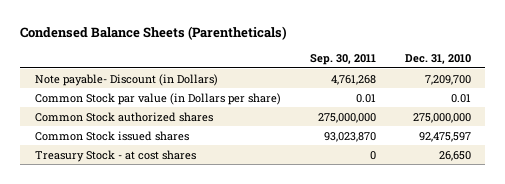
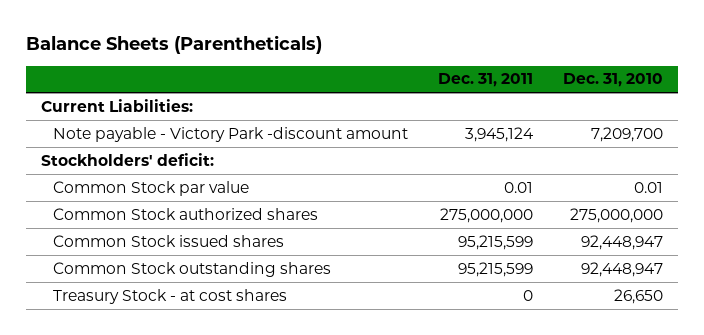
[20,26,288,41] Condensed Balance Sheets (Parentheticals) -> [25,34,322,54] Balance Sheets (Parentheticals)
[309,54,376,66] Sep. 30, 2011 -> none
none -> [438,73,534,88] Dec. 31, 2011
none -> [40,98,193,112] Current Liabilities:
[34,73,218,86] Note payable- Discount (in Dollars) -> [52,126,408,142] Note payable - Victory Park -discount amount
none -> [40,152,214,166] Stockholders' deficit:
[34,92,281,105] Common Stock par value (in Dollars per share) -> [52,180,249,196] Common Stock par value
[418,131,471,142] 92,475,597 -> [581,234,664,250] 92,448,947
none -> [52,261,331,277] Common Stock outstanding shares

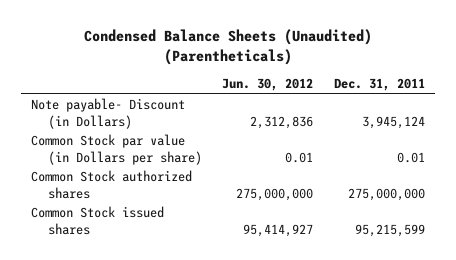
[25,34,322,54] Balance Sheets (Parentheticals) -> [84,29,373,65] Condensed Balance Sheets (Unaudited) (Parentheticals)
[563,73,664,88] Dec. 31, 2010 -> none
none -> [222,78,314,92] Jun. 30, 2012
[40,98,193,112] Current Liabilities: -> none
[40,152,214,166] Stockholders' deficit: -> none
[52,126,408,142] Note payable - Victory Park -discount amount -> [31,98,186,129] Note payable- Discount (in Dollars)
[52,180,249,196] Common Stock par value -> [31,134,202,165] Common Stock par value (in Dollars per share)
[52,261,331,277] Common Stock outstanding shares -> none
[52,288,287,304] Treasury Stock - at cost shares -> none

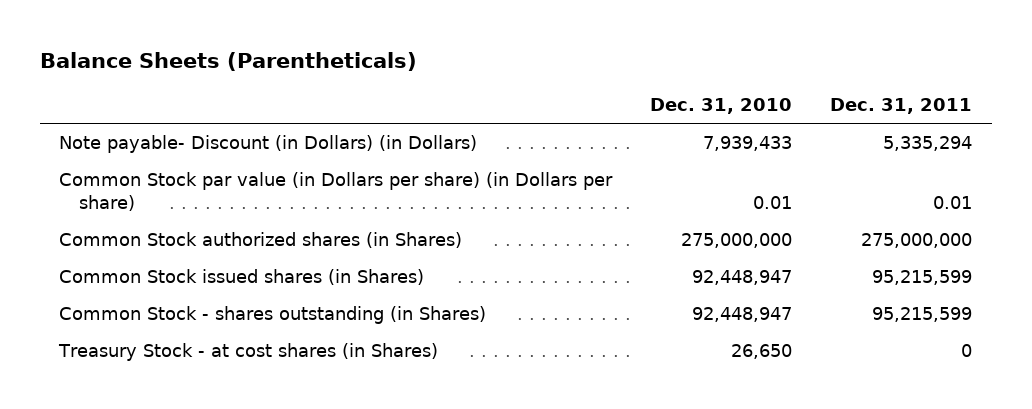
[84,29,373,65] Condensed Balance Sheets (Unaudited) (Parentheticals) -> [40,51,418,71] Balance Sheets (Parentheticals)
[222,78,314,92] Jun. 30, 2012 -> none
none -> [650,98,793,115] Dec. 31, 2010
[31,98,186,129] Note payable- Discount (in Dollars) -> [59,135,478,154] Note payable- Discount (in Dollars) (in Dollars)
[361,115,425,129] 3,945,124 -> [883,136,973,152] 5,335,294
[31,134,202,165] Common Stock par value (in Dollars per share) -> [59,172,614,212] Common Stock par value (in Dollars per share) (in Dollars per share)
[31,170,193,199] Common Stock authorized shares -> [59,232,463,249] Common Stock authorized shares (in Shares)
[31,206,165,235] Common Stock issued shares -> [59,269,425,286] Common Stock issued shares (in Shares)
none -> [59,306,487,325] Common Stock - shares outstanding (in Shares)
none -> [58,343,439,362] Treasury Stock - at cost shares (in Shares)

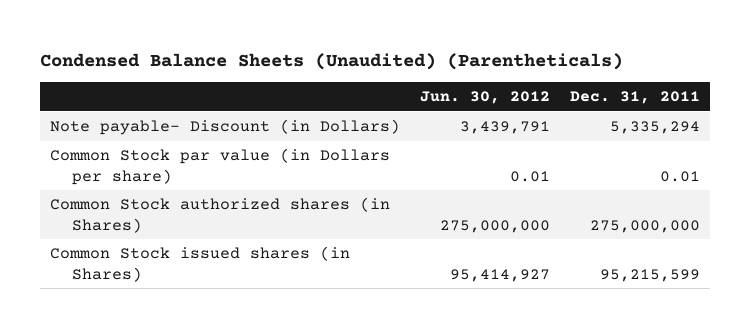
[40,51,418,71] Balance Sheets (Parentheticals) -> [40,53,624,71] Condensed Balance Sheets (Unaudited) (Parentheticals)
[650,98,793,115] Dec. 31, 2010 -> none
none -> [420,91,551,105] Jun. 30, 2012
[59,135,478,154] Note payable- Discount (in Dollars) (in Dollars) -> [50,119,401,136] Note payable- Discount (in Dollars)
[59,172,614,212] Common Stock par value (in Dollars per share) (in Dollars per share) -> [50,148,391,185] Common Stock par value (in Dollars per share)
[59,306,487,325] Common Stock - shares outstanding (in Shares) -> none
[58,343,439,362] Treasury Stock - at cost shares (in Shares) -> none

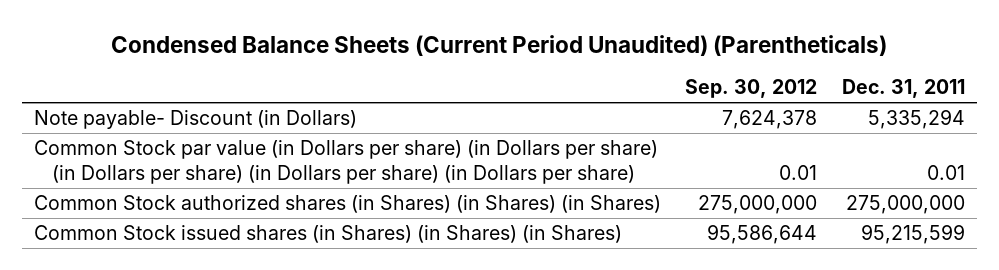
[40,53,624,71] Condensed Balance Sheets (Unaudited) (Parentheticals) -> [111,34,888,56] Condensed Balance Sheets (Current Period Unaudited) (Parentheticals)
[420,91,551,105] Jun. 30, 2012 -> none
none -> [685,79,818,99] Sep. 30, 2012
[50,148,391,185] Common Stock par value (in Dollars per share) -> [34,140,659,184] Common Stock par value (in Dollars per share) (in Dollars per share) (in Dollars per share) (in Dollars per share) (in Dollars per share)
[50,197,391,233] Common Stock authorized shares (in Shares) -> [34,195,662,214] Common Stock authorized shares (in Shares) (in Shares) (in Shares)
[50,246,351,282] Common Stock issued shares (in Shares) -> [34,225,623,244] Common Stock issued shares (in Shares) (in Shares) (in Shares)

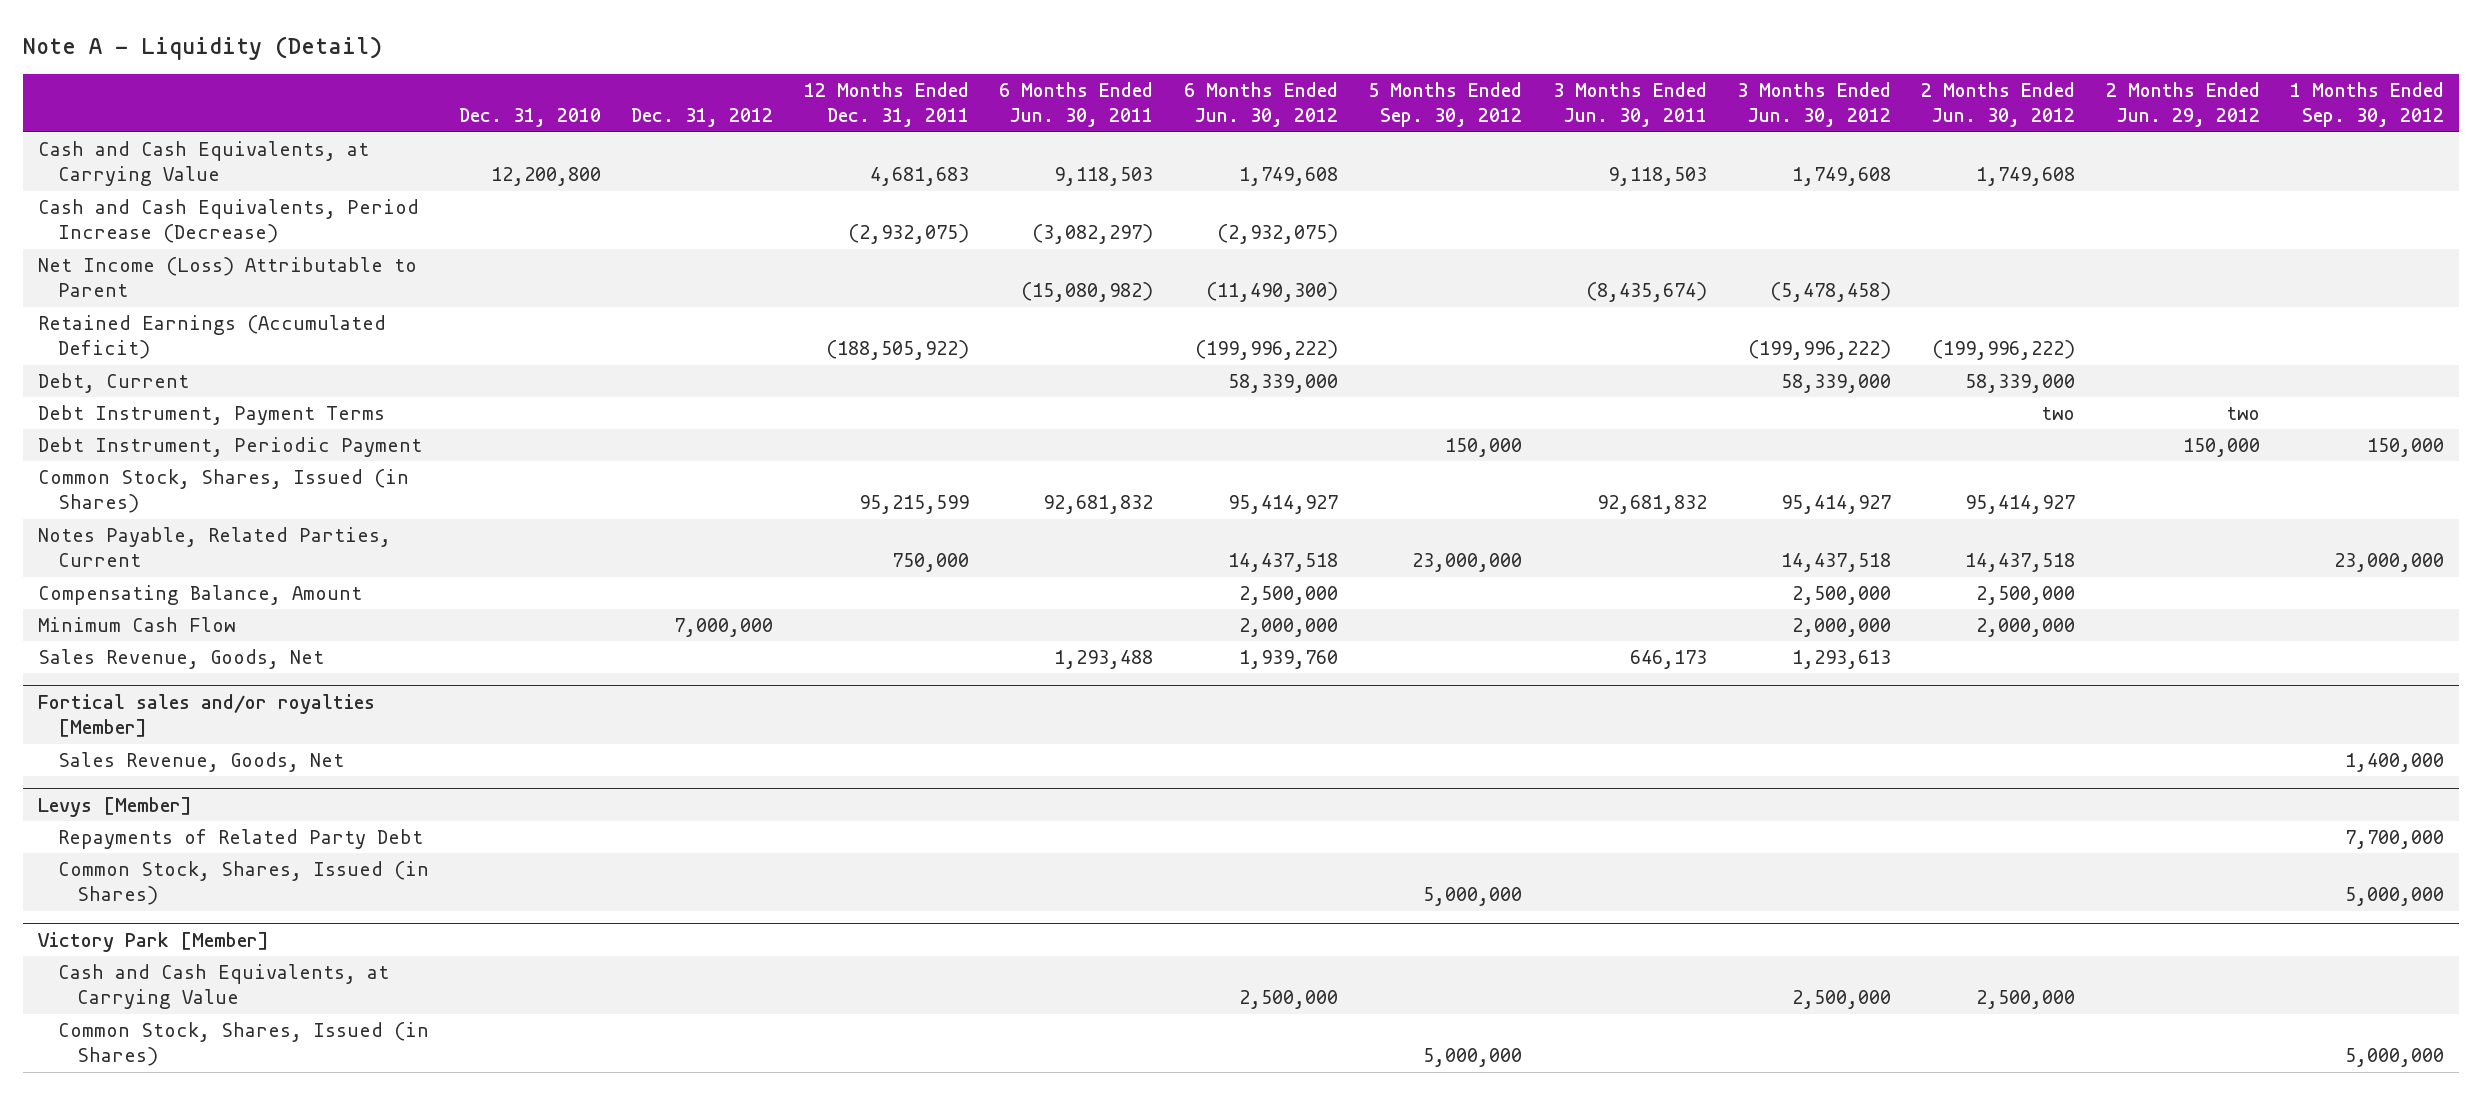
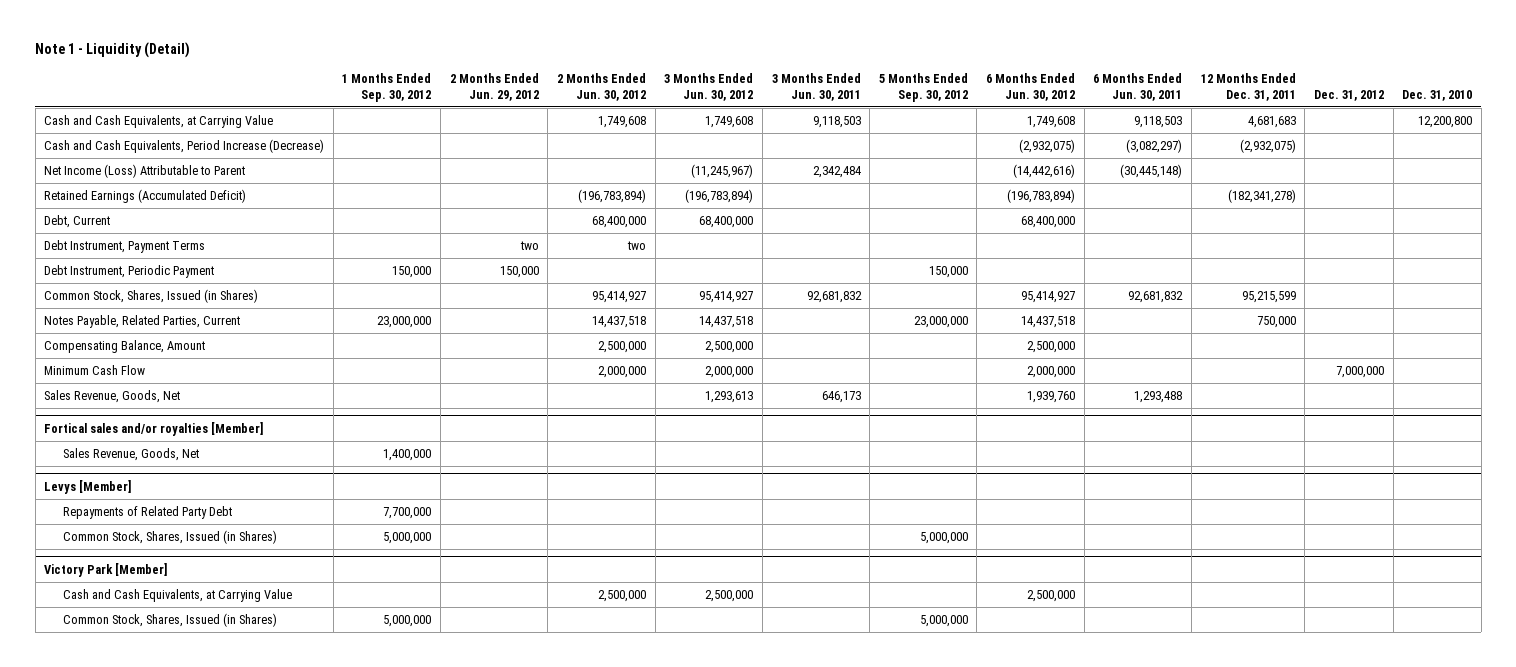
[23,35,383,60] Note A - Liquidity (Detail) -> [35,42,191,59] Note 1 - Liquidity (Detail)
[1021,282,1154,303] (15,080,982) -> [1120,163,1183,178] (30,445,148)
[1205,282,1338,303] (11,490,300) -> [1013,163,1076,178] (14,442,616)
[1585,282,1707,303] (8,435,674) -> [812,165,861,178] 2,342,484
[1769,282,1891,303] (5,478,458) -> [691,163,754,178] (11,245,967)
[825,340,969,361] (188,505,922) -> [1227,188,1296,203] (182,341,278)
[1194,340,1338,361] (199,996,222) -> [1007,188,1076,203] (196,783,894)
[1747,340,1891,361] (199,996,222) -> [685,188,754,203] (196,783,894)
[1932,340,2076,361] (199,996,222) -> [578,188,647,203] (196,783,894)
[1227,374,1338,394] 58,339,000 -> [1021,215,1076,228] 68,400,000
[1780,374,1891,394] 58,339,000 -> [699,215,754,228] 68,400,000
[1965,374,2076,394] 58,339,000 -> [592,215,647,228] 68,400,000

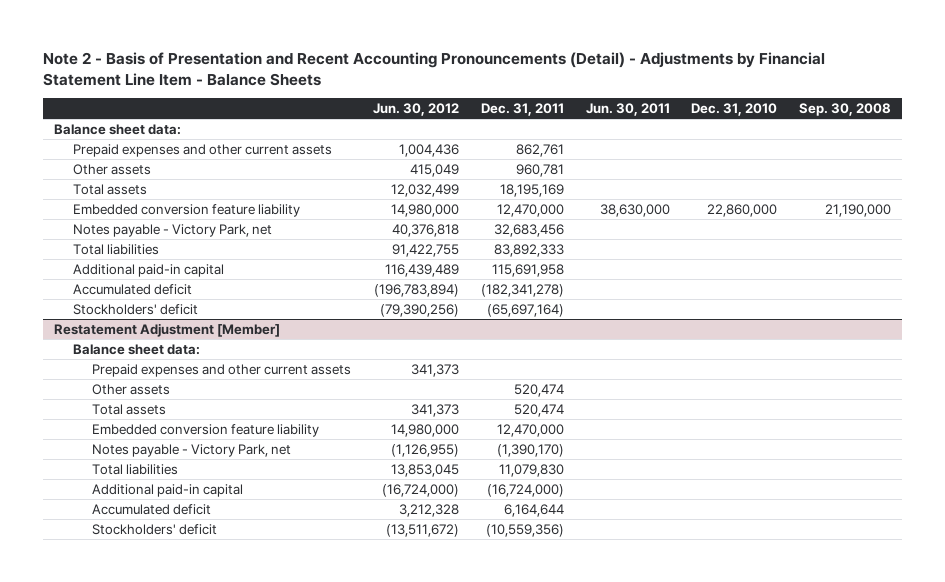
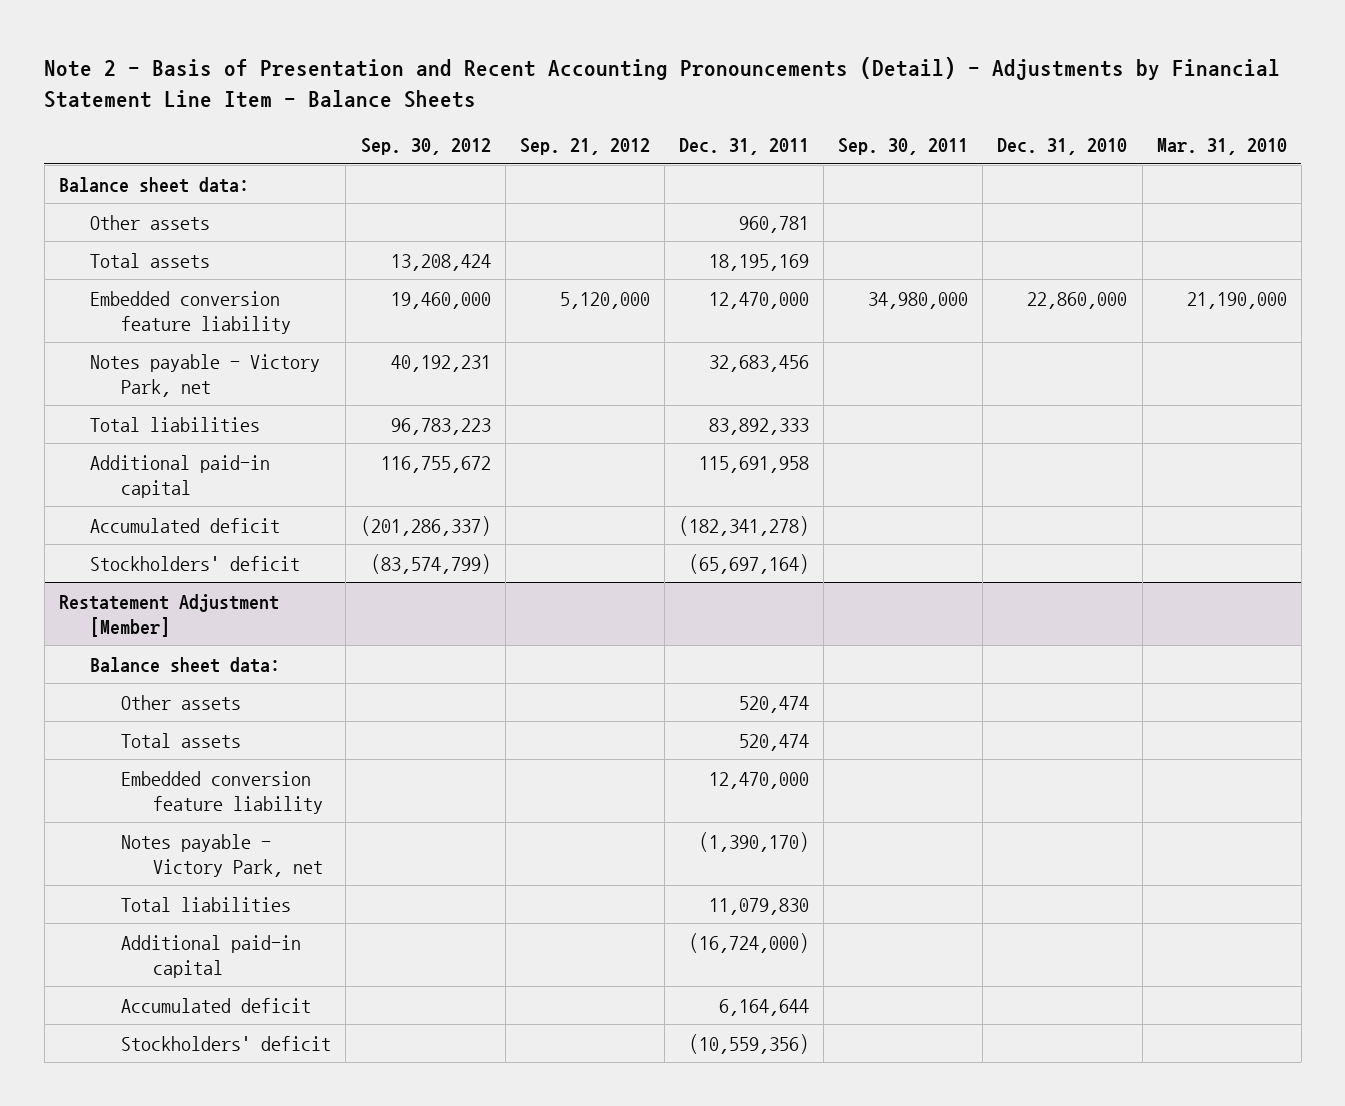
[373,103,460,117] Jun. 30, 2012 -> none
[585,103,670,117] Jun. 30, 2011 -> none
[799,103,892,117] Sep. 30, 2008 -> none
none -> [360,137,491,155] Sep. 30, 2012
none -> [519,137,650,155] Sep. 21, 2012
none -> [838,137,969,155] Sep. 30, 2011
none -> [1156,137,1287,155] Mar. 31, 2010
[73,143,333,157] Prepaid expenses and other current assets -> none
[92,363,352,377] Prepaid expenses and other current assets -> none

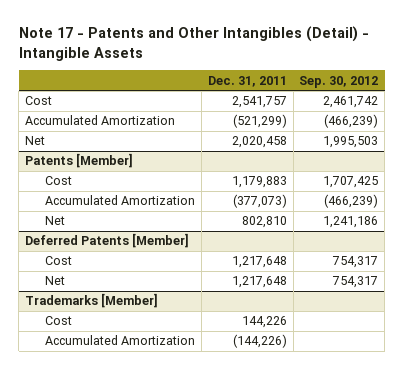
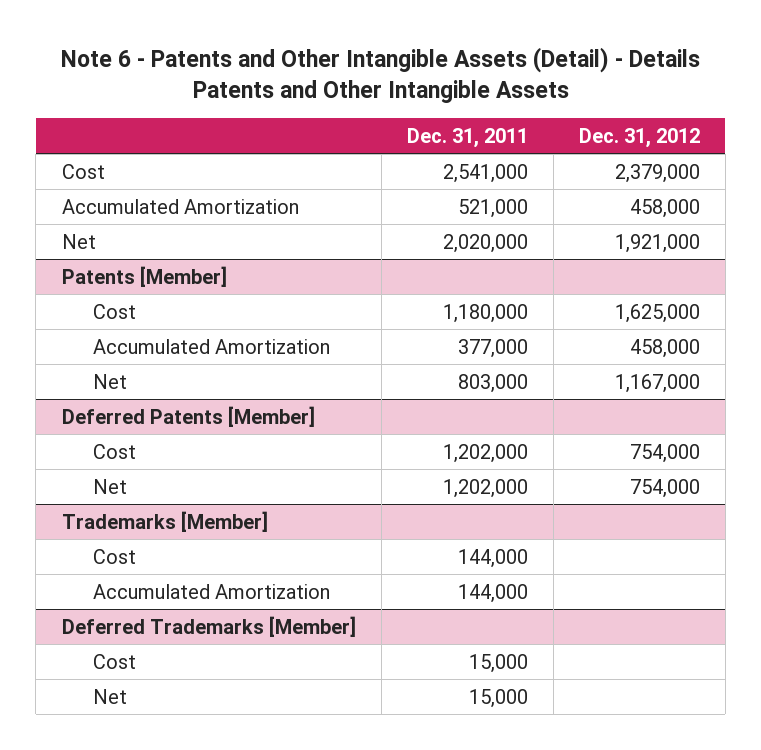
[18,26,369,61] Note 17 - Patents and Other Intangibles (Detail) - Intangible Assets -> [60,46,700,103] Note 6 - Patents and Other Intangible Assets (Detail) - Details Patents and Other Intangible Assets
[299,75,379,88] Sep. 30, 2012 -> none
none -> [578,127,700,148] Dec. 31, 2012
[231,96,287,109] 2,541,757 -> [442,163,528,183] 2,541,000
[232,114,287,129] (521,299) -> [457,198,528,218] 521,000
[231,136,287,149] 2,020,458 -> [442,233,528,253] 2,020,000
[231,176,287,189] 1,179,883 -> [442,303,528,323] 1,180,000
[232,194,287,209] (377,073) -> [457,338,528,358] 377,000
[241,216,287,229] 802,810 -> [457,373,528,393] 803,000
[231,256,287,269] 1,217,648 -> [442,443,528,463] 1,202,000
[231,276,287,289] 1,217,648 -> [442,478,528,498] 1,202,000
[241,316,287,329] 144,226 -> [457,548,528,568] 144,000
[232,334,287,349] (144,226) -> [457,583,528,603] 144,000
none -> [61,615,356,637] Deferred Trademarks [Member]
none -> [92,653,136,669] Cost
none -> [92,688,127,704] Net

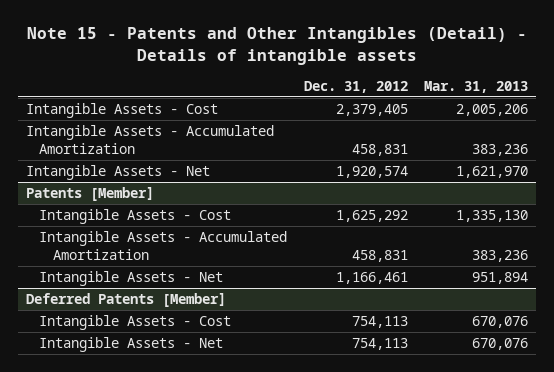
[60,46,700,103] Note 6 - Patents and Other Intangible Assets (Detail) - Details Patents and Other Intangible Assets -> [26,27,527,65] Note 15 - Patents and Other Intangibles (Detail) - Details of intangible assets
[406,127,528,148] Dec. 31, 2011 -> none
none -> [423,80,528,93] Mar. 31, 2013
[61,163,105,179] Cost -> [25,103,218,119] Intangible Assets - Cost
[614,163,700,183] 2,379,000 -> [335,104,408,117] 2,379,405
[61,198,299,214] Accumulated Amortization -> [25,125,274,154] Intangible Assets - Accumulated Amortization
[629,198,700,218] 458,000 -> [351,143,408,156] 458,831
[61,233,96,249] Net -> [25,165,210,181] Intangible Assets - Net
[614,233,700,253] 1,921,000 -> [335,166,408,179] 1,920,574
[92,303,136,319] Cost -> [39,209,232,225] Intangible Assets - Cost
[614,303,700,323] 1,625,000 -> [335,210,408,223] 1,625,292
[92,338,330,354] Accumulated Amortization -> [39,231,288,260] Intangible Assets - Accumulated Amortization
[629,338,700,358] 458,000 -> [351,249,408,262] 458,831
[92,373,127,389] Net -> [39,271,224,287] Intangible Assets - Net
[614,373,700,393] 1,167,000 -> [335,272,408,285] 1,166,461
[61,510,268,532] Trademarks [Member] -> none
[92,548,136,564] Cost -> none
[92,583,330,599] Accumulated Amortization -> none
[61,615,356,637] Deferred Trademarks [Member] -> none
[92,653,136,669] Cost -> none
[92,688,127,704] Net -> none
[92,443,136,459] Cost -> [39,315,232,331] Intangible Assets - Cost
[629,443,700,463] 754,000 -> [351,316,408,329] 754,113
[92,478,127,494] Net -> [39,337,224,353] Intangible Assets - Net
[629,478,700,498] 754,000 -> [351,338,408,351] 754,113

